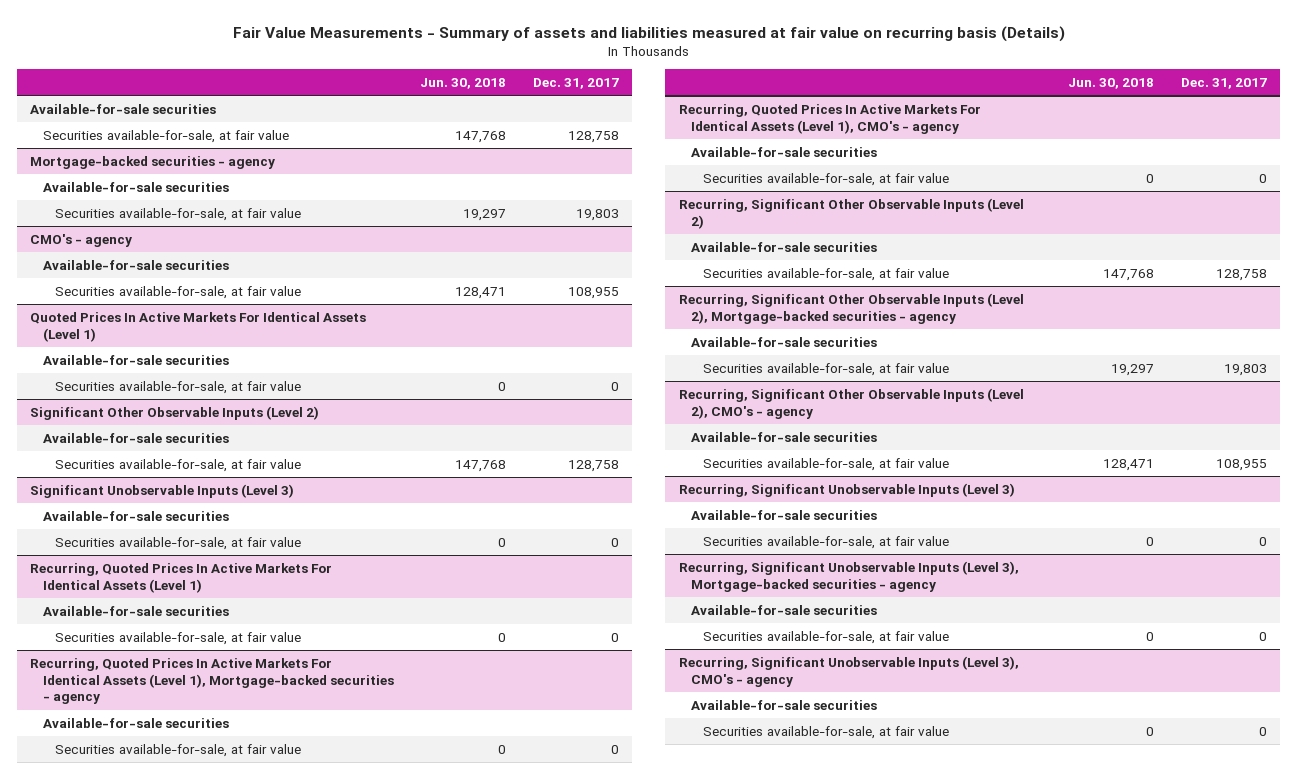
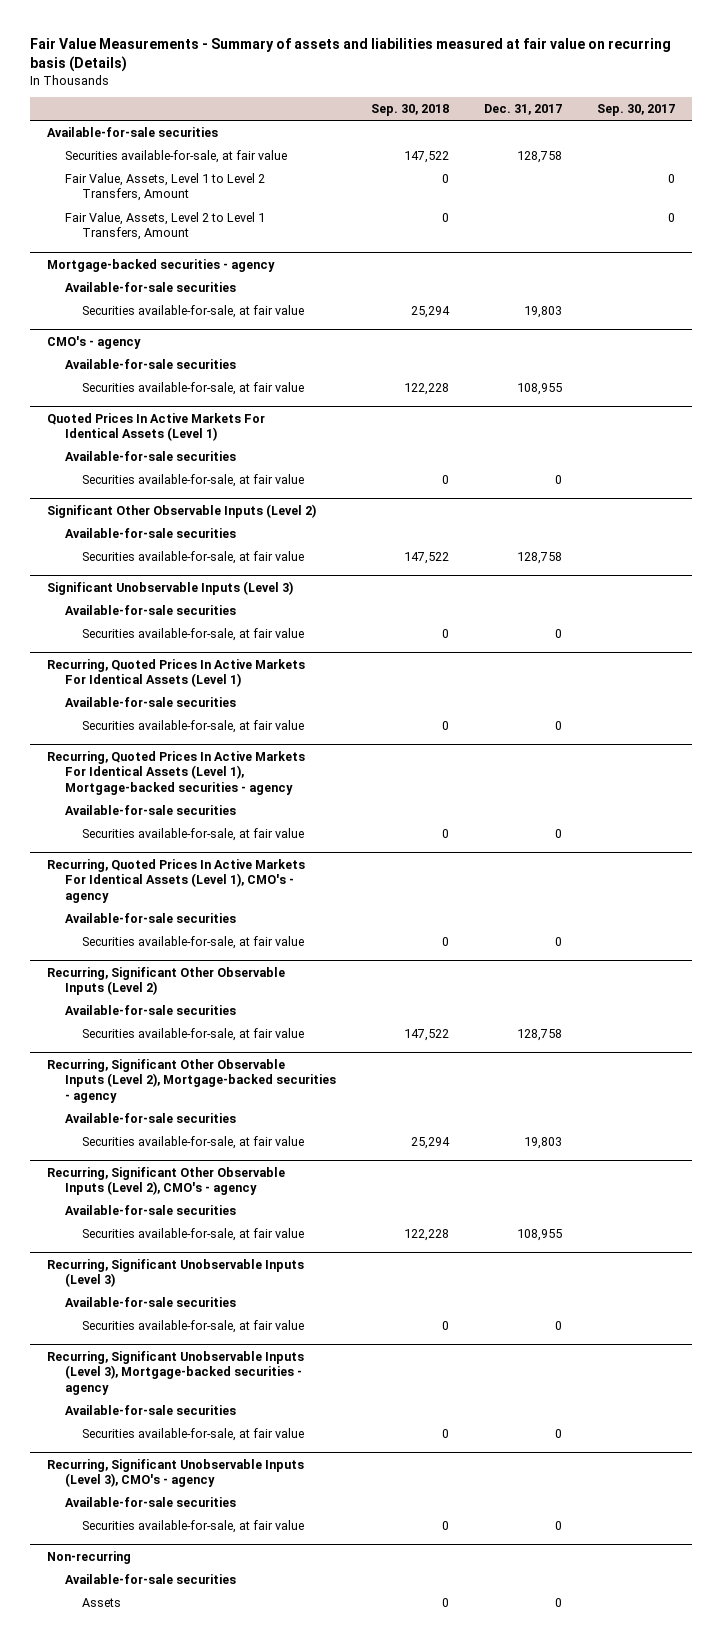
[420,77,507,89] Jun. 30, 2018 -> none
none -> [370,104,449,117] Sep. 30, 2018
none -> [596,104,675,117] Sep. 30, 2017
none -> [64,172,265,202] Fair Value, Assets, Level 1 to Level 2 Transfers, Amount
none -> [64,211,265,241] Fair Value, Assets, Level 2 to Level 1 Transfers, Amount
none -> [47,1550,132,1564] Non-recurring
none -> [64,1573,236,1584] Available-for-sale securities
none -> [82,1597,122,1607] Assets

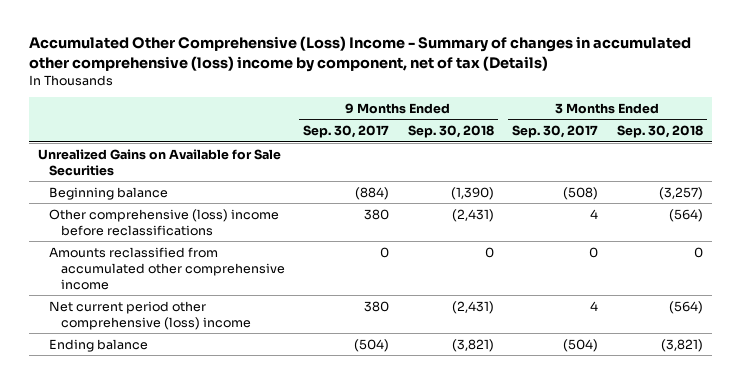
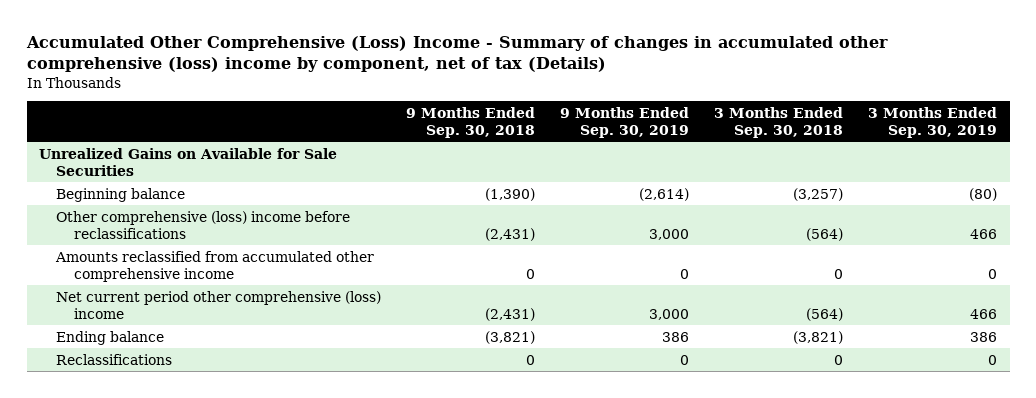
[303,125,390,139] Sep. 30, 2017 -> none
[512,125,599,139] Sep. 30, 2017 -> none
none -> [560,106,690,138] 9 Months Ended Sep. 30, 2019
none -> [868,106,998,138] 3 Months Ended Sep. 30, 2019
none -> [56,353,173,365] Reclassifications

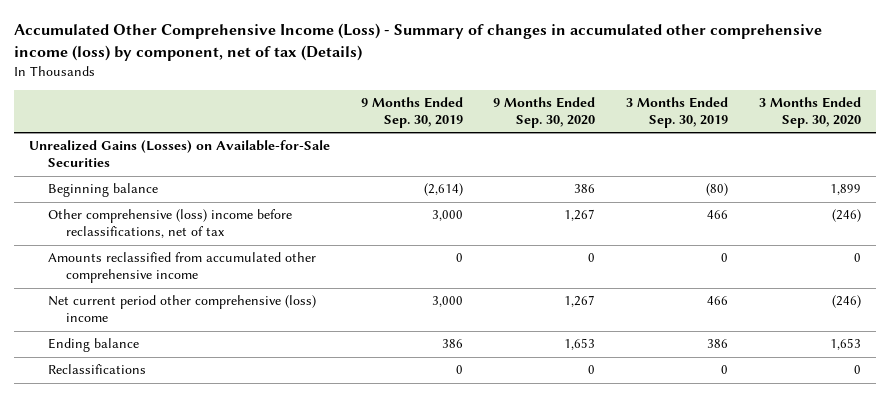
[25,35,888,73] Accumulated Other Comprehensive (Loss) Income - Summary of changes in accumulated other comprehensive (loss) income by component, net of tax (Details) -> [13,23,822,61] Accumulated Other Comprehensive Income (Loss) - Summary of changes in accumulated other comprehensive income (loss) by component, net of tax (Details)
[406,106,536,138] 9 Months Ended Sep. 30, 2018 -> none
[714,106,844,138] 3 Months Ended Sep. 30, 2018 -> none
none -> [493,96,596,128] 9 Months Ended Sep. 30, 2020
none -> [758,96,861,128] 3 Months Ended Sep. 30, 2020
[39,147,338,176] Unrealized Gains on Available for Sale Securities -> [29,140,331,168] Unrealized Gains (Losses) on Available-for-Sale Securities
[56,210,351,239] Other comprehensive (loss) income before reclassifications -> [47,209,292,239] Other comprehensive (loss) income before reclassifications, net of tax

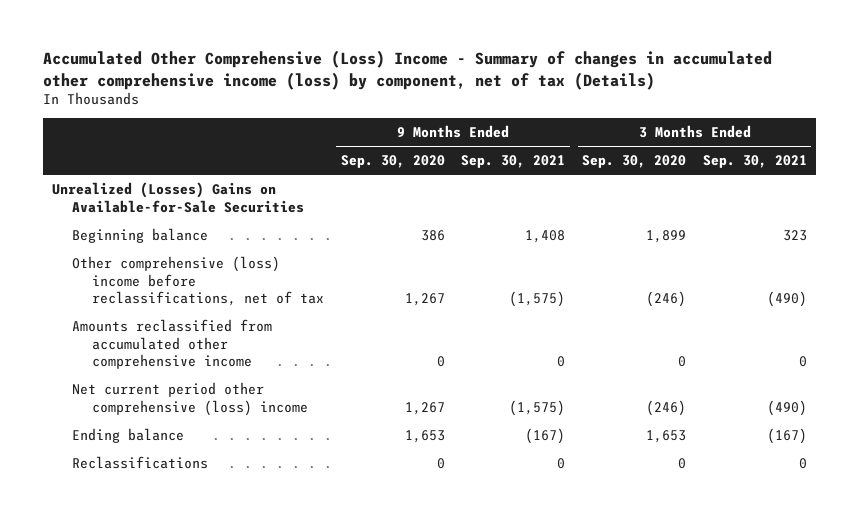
[13,23,822,61] Accumulated Other Comprehensive Income (Loss) - Summary of changes in accumulated other comprehensive income (loss) by component, net of tax (Details) -> [43,50,773,90] Accumulated Other Comprehensive (Loss) Income - Summary of changes in accumulated other comprehensive income (loss) by component, net of tax (Details)
[360,96,463,128] 9 Months Ended Sep. 30, 2019 -> none
[626,96,729,128] 3 Months Ended Sep. 30, 2019 -> none
none -> [461,155,566,169] Sep. 30, 2021
none -> [703,155,808,169] Sep. 30, 2021
[29,140,331,168] Unrealized Gains (Losses) on Available-for-Sale Securities -> [51,181,304,213] Unrealized (Losses) Gains on Available-for-Sale Securities

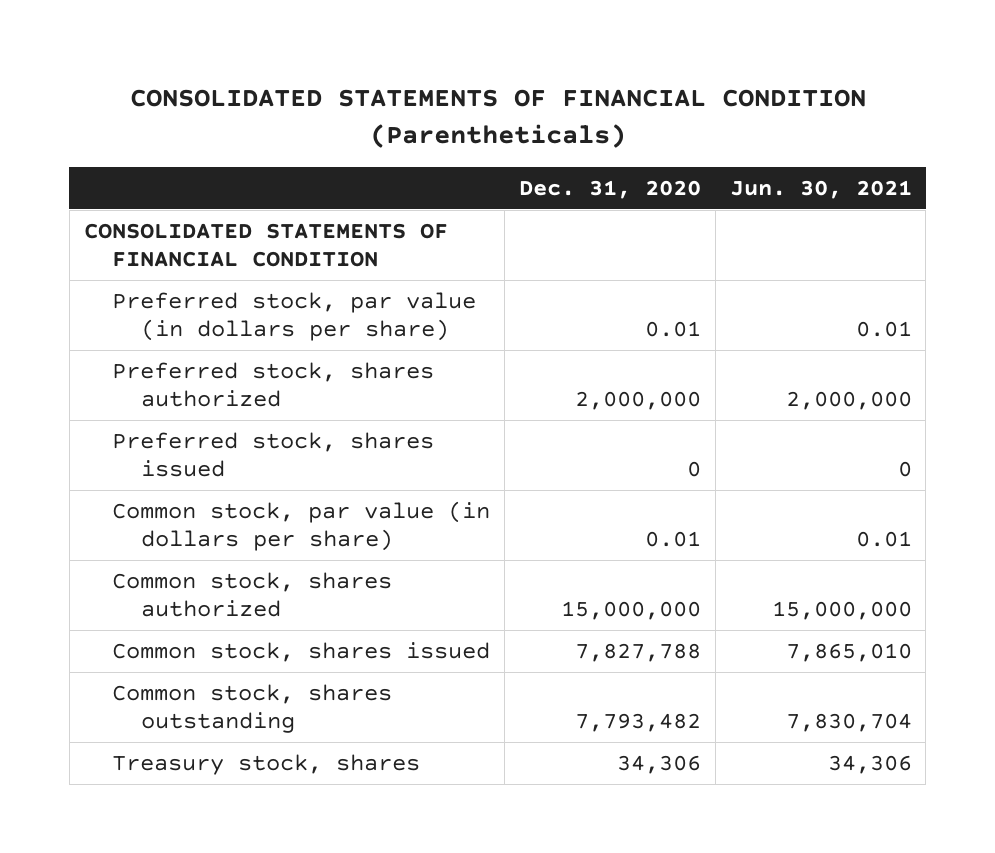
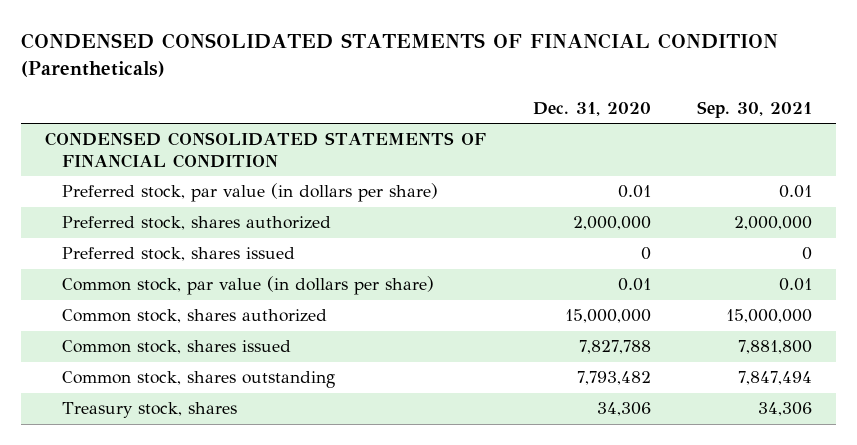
[129,89,866,149] CONSOLIDATED STATEMENTS OF FINANCIAL CONDITION (Parentheticals) -> [21,33,779,78] CONDENSED CONSOLIDATED STATEMENTS OF FINANCIAL CONDITION (Parentheticals)
[729,179,912,199] Jun. 30, 2021 -> none
none -> [697,100,813,118] Sep. 30, 2021
[83,223,448,268] CONSOLIDATED STATEMENTS OF FINANCIAL CONDITION -> [44,132,486,169] CONDENSED CONSOLIDATED STATEMENTS OF FINANCIAL CONDITION

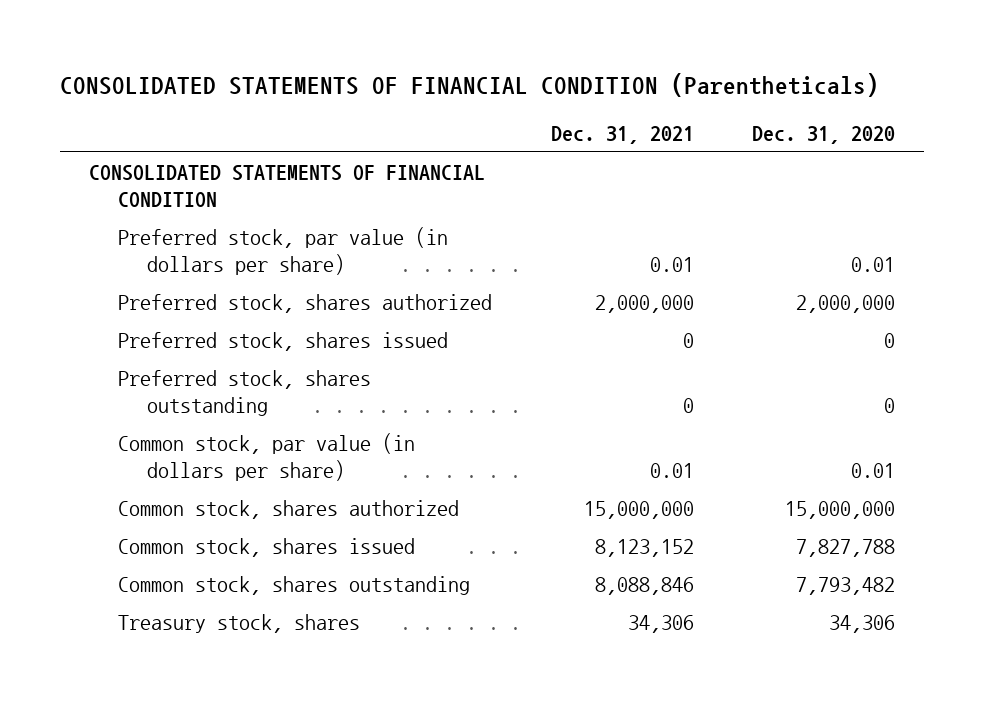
[21,33,779,78] CONDENSED CONSOLIDATED STATEMENTS OF FINANCIAL CONDITION (Parentheticals) -> [59,72,879,97] CONSOLIDATED STATEMENTS OF FINANCIAL CONDITION (Parentheticals)
[697,100,813,118] Sep. 30, 2021 -> none
none -> [550,125,694,144] Dec. 31, 2021
[44,132,486,169] CONDENSED CONSOLIDATED STATEMENTS OF FINANCIAL CONDITION -> [88,164,485,208] CONSOLIDATED STATEMENTS OF FINANCIAL CONDITION
none -> [118,369,372,417] Preferred stock, shares outstanding

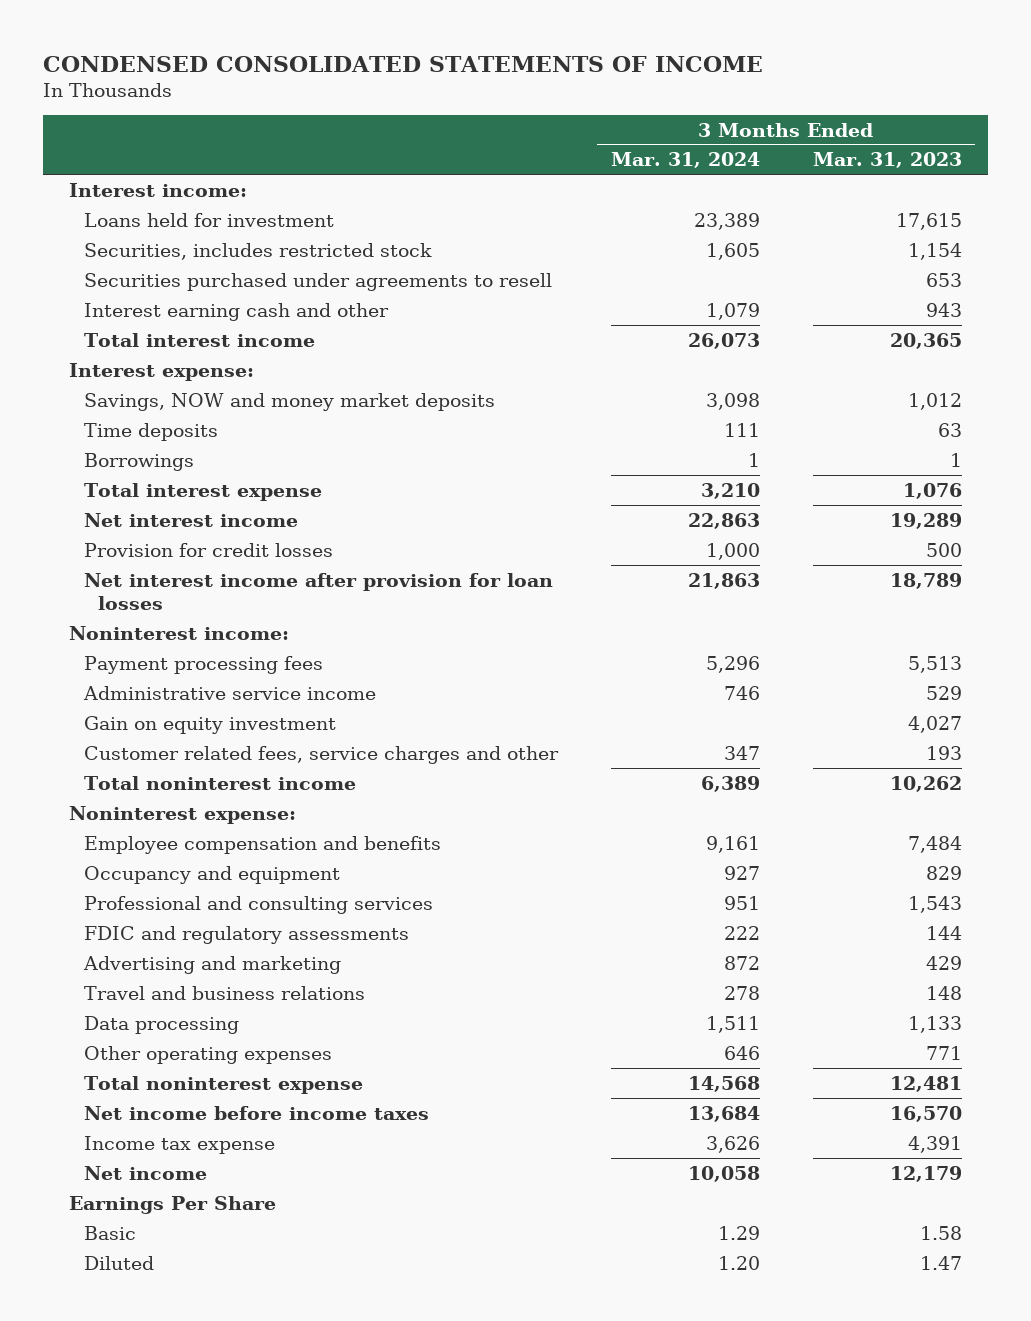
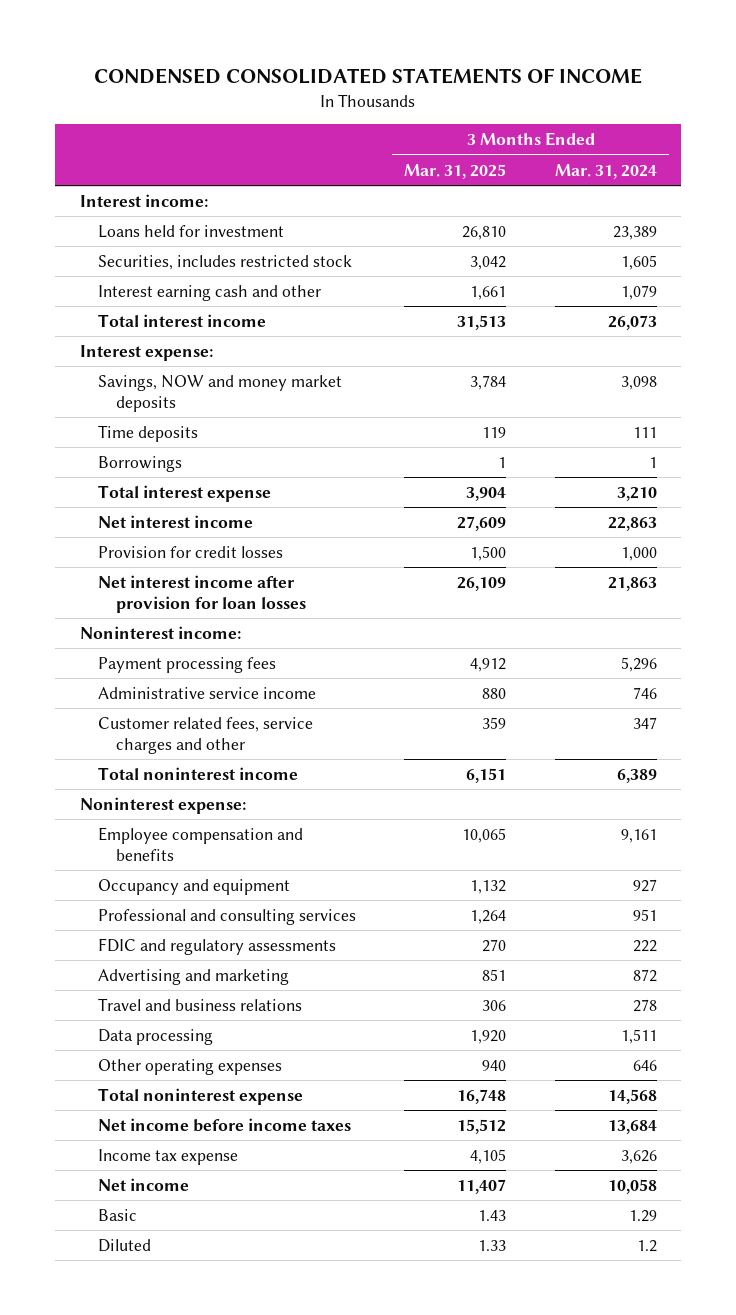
[812,152,962,169] Mar. 31, 2023 -> none
none -> [404,163,507,179] Mar. 31, 2025
[83,272,552,291] Securities purchased under agreements to resell -> none
[83,715,336,734] Gain on equity investment -> none
[69,1195,277,1214] Earnings Per Share -> none
[717,1255,760,1270] 1.20 -> [636,1239,657,1252] 1.2

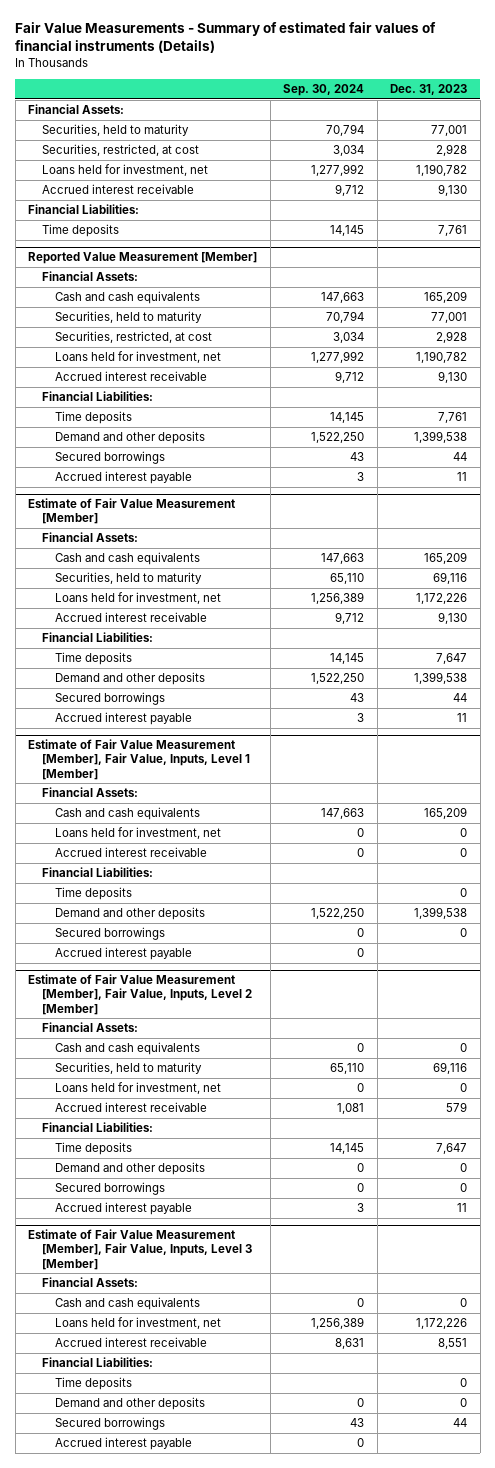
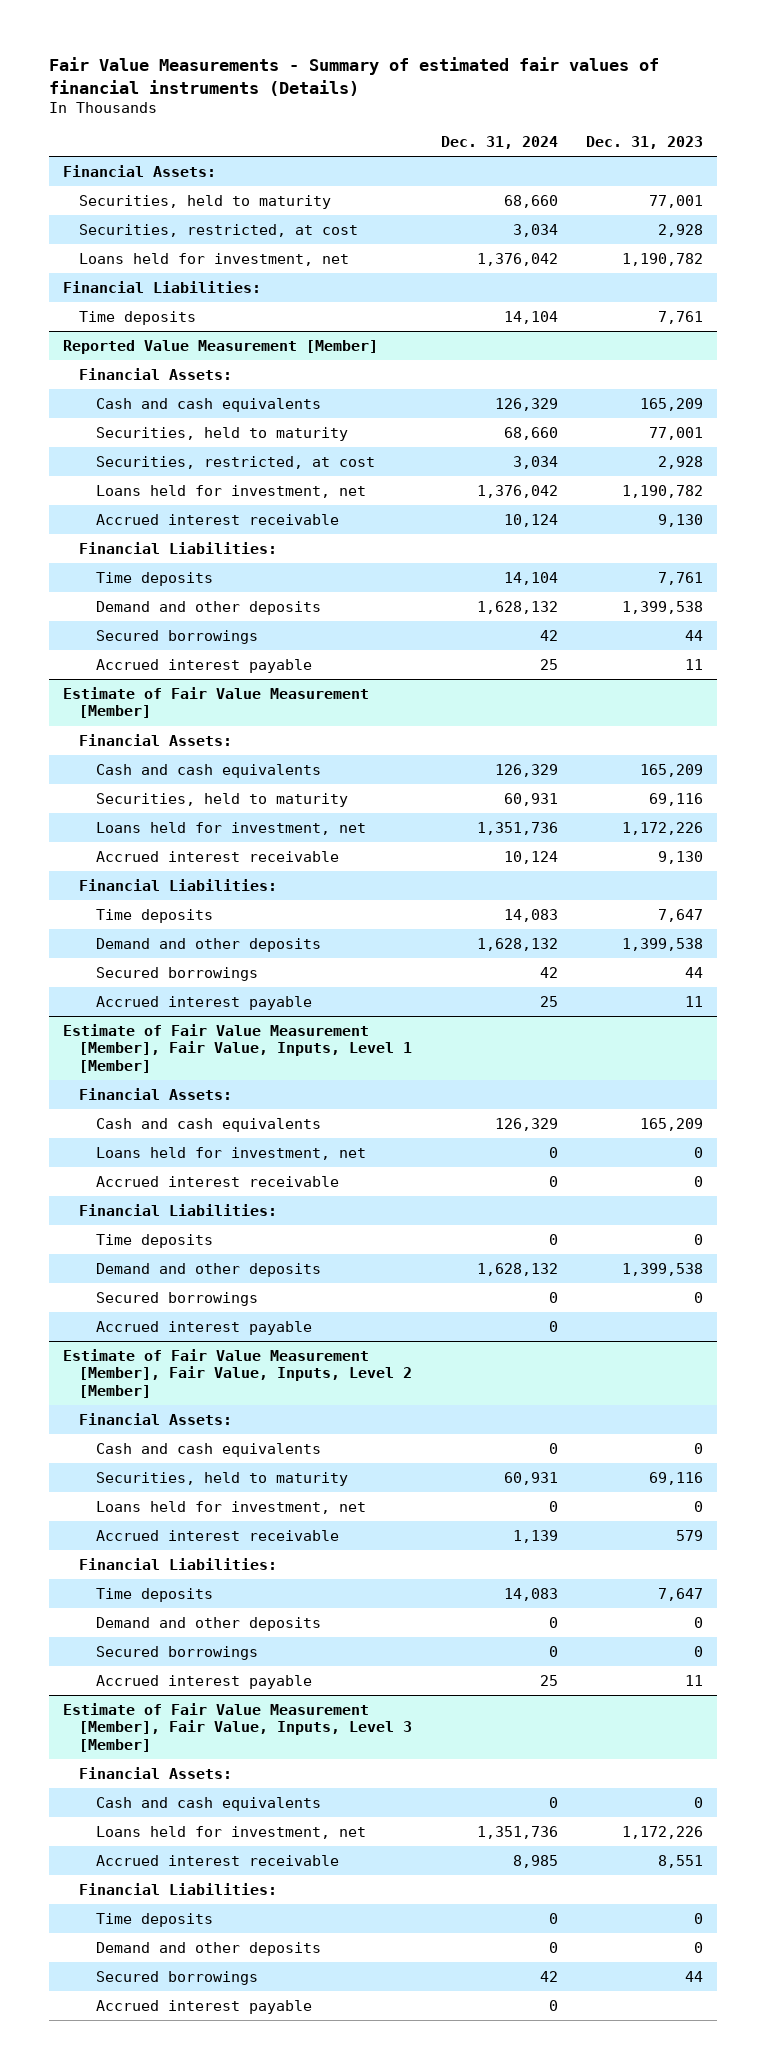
[283,84,365,97] Sep. 30, 2024 -> none
none -> [440,136,558,150] Dec. 31, 2024
[41,184,194,195] Accrued interest receivable -> none

